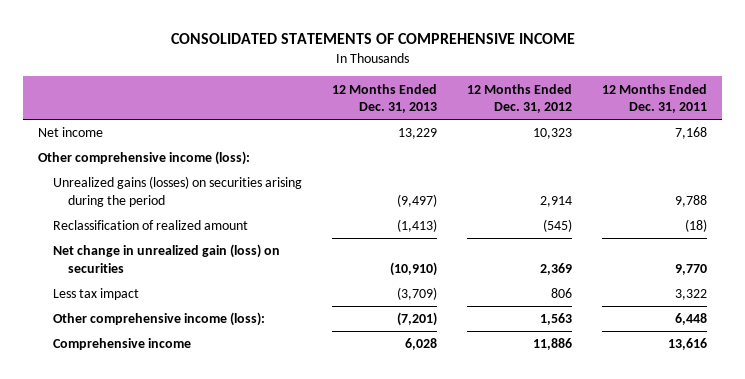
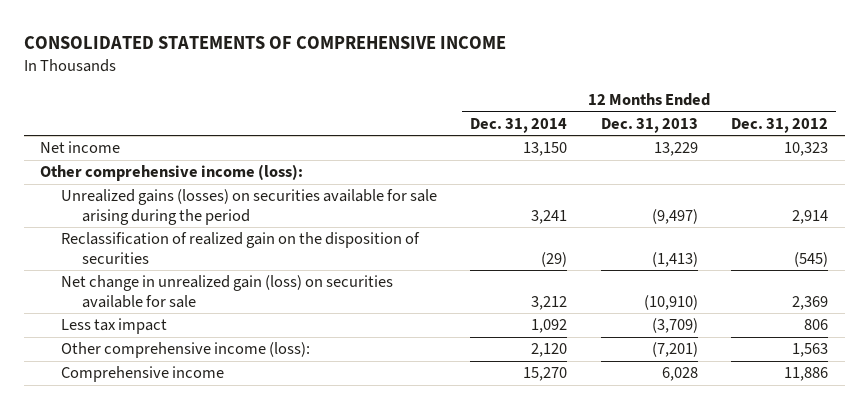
[602,83,708,114] 12 Months Ended Dec. 31, 2011 -> none
none -> [470,117,568,133] Dec. 31, 2014
[53,176,303,207] Unrealized gains (losses) on securities arising during the period -> [61,189,438,225] Unrealized gains (losses) on securities available for sale arising during the period
[53,220,249,231] Reclassification of realized amount -> [61,232,421,264] Reclassification of realized gain on the disposition of securities
[53,244,281,273] Net change in unrealized gain (loss) on securities -> [61,275,394,308] Net change in unrealized gain (loss) on securities available for sale

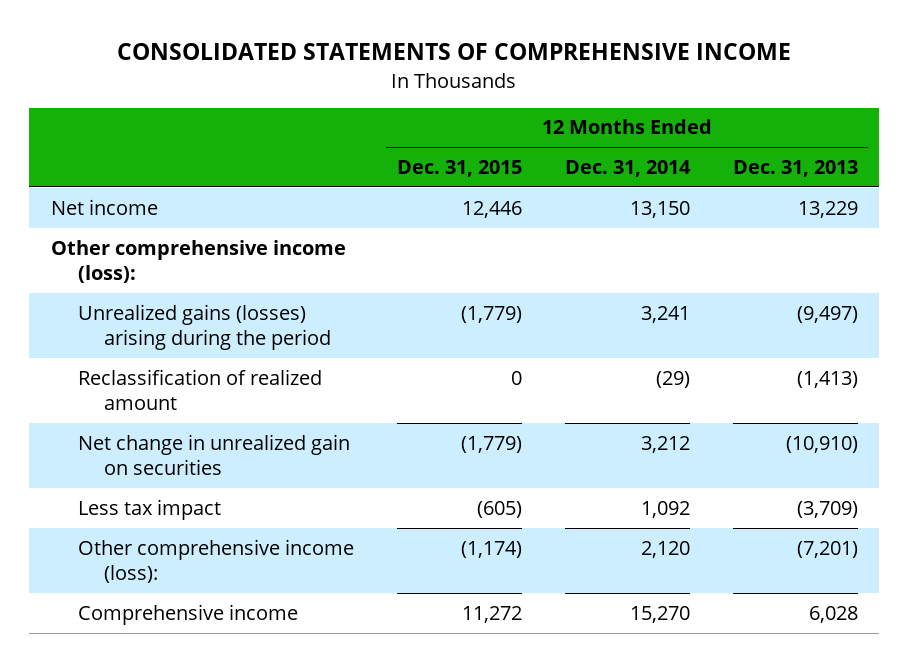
[731,117,829,133] Dec. 31, 2012 -> none
none -> [396,160,522,178] Dec. 31, 2015
[61,189,438,225] Unrealized gains (losses) on securities available for sale arising during the period -> [77,303,332,350] Unrealized gains (losses) arising during the period
[61,232,421,264] Reclassification of realized gain on the disposition of securities -> [77,368,322,410] Reclassification of realized amount
[61,275,394,308] Net change in unrealized gain (loss) on securities available for sale -> [77,433,350,475] Net change in unrealized gain on securities

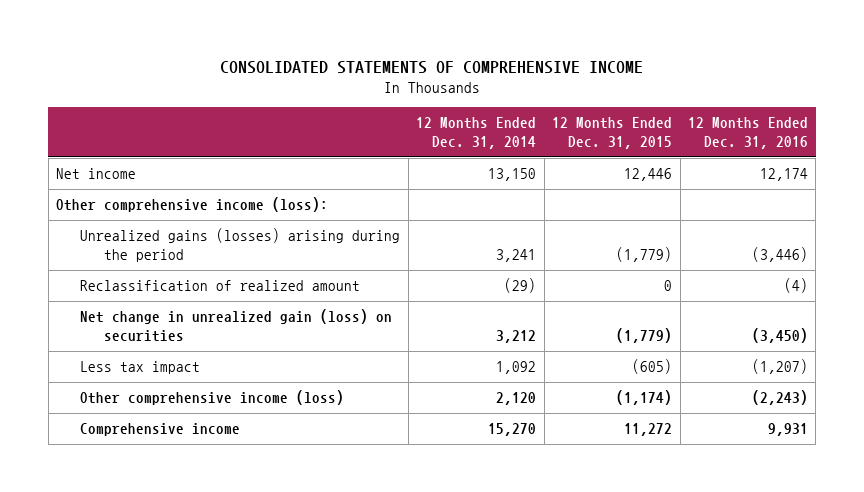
[732,160,858,178] Dec. 31, 2013 -> none
none -> [688,117,809,150] 12 Months Ended Dec. 31, 2016
[77,433,350,475] Net change in unrealized gain on securities -> [80,309,393,343] Net change in unrealized gain (loss) on securities
[77,538,354,583] Other comprehensive income (loss): -> [80,390,345,406] Other comprehensive income (loss)

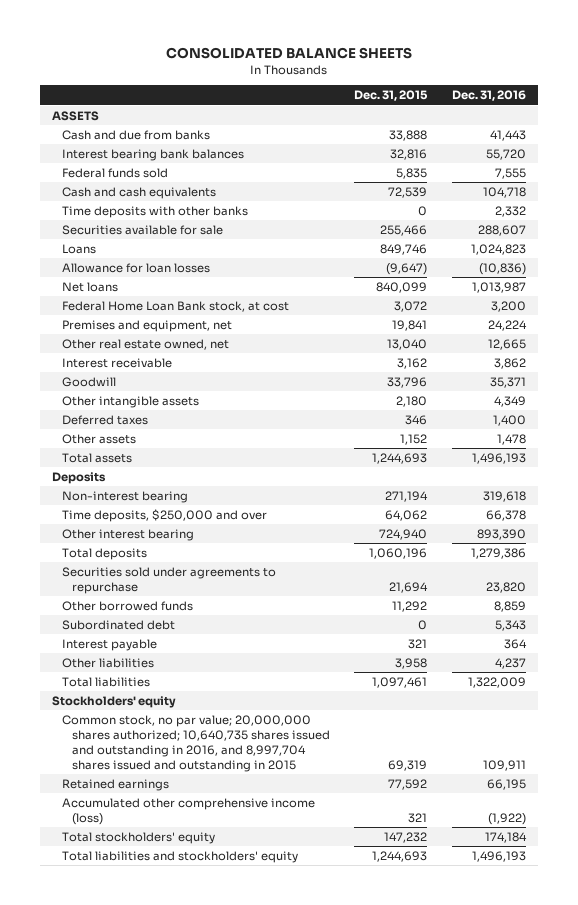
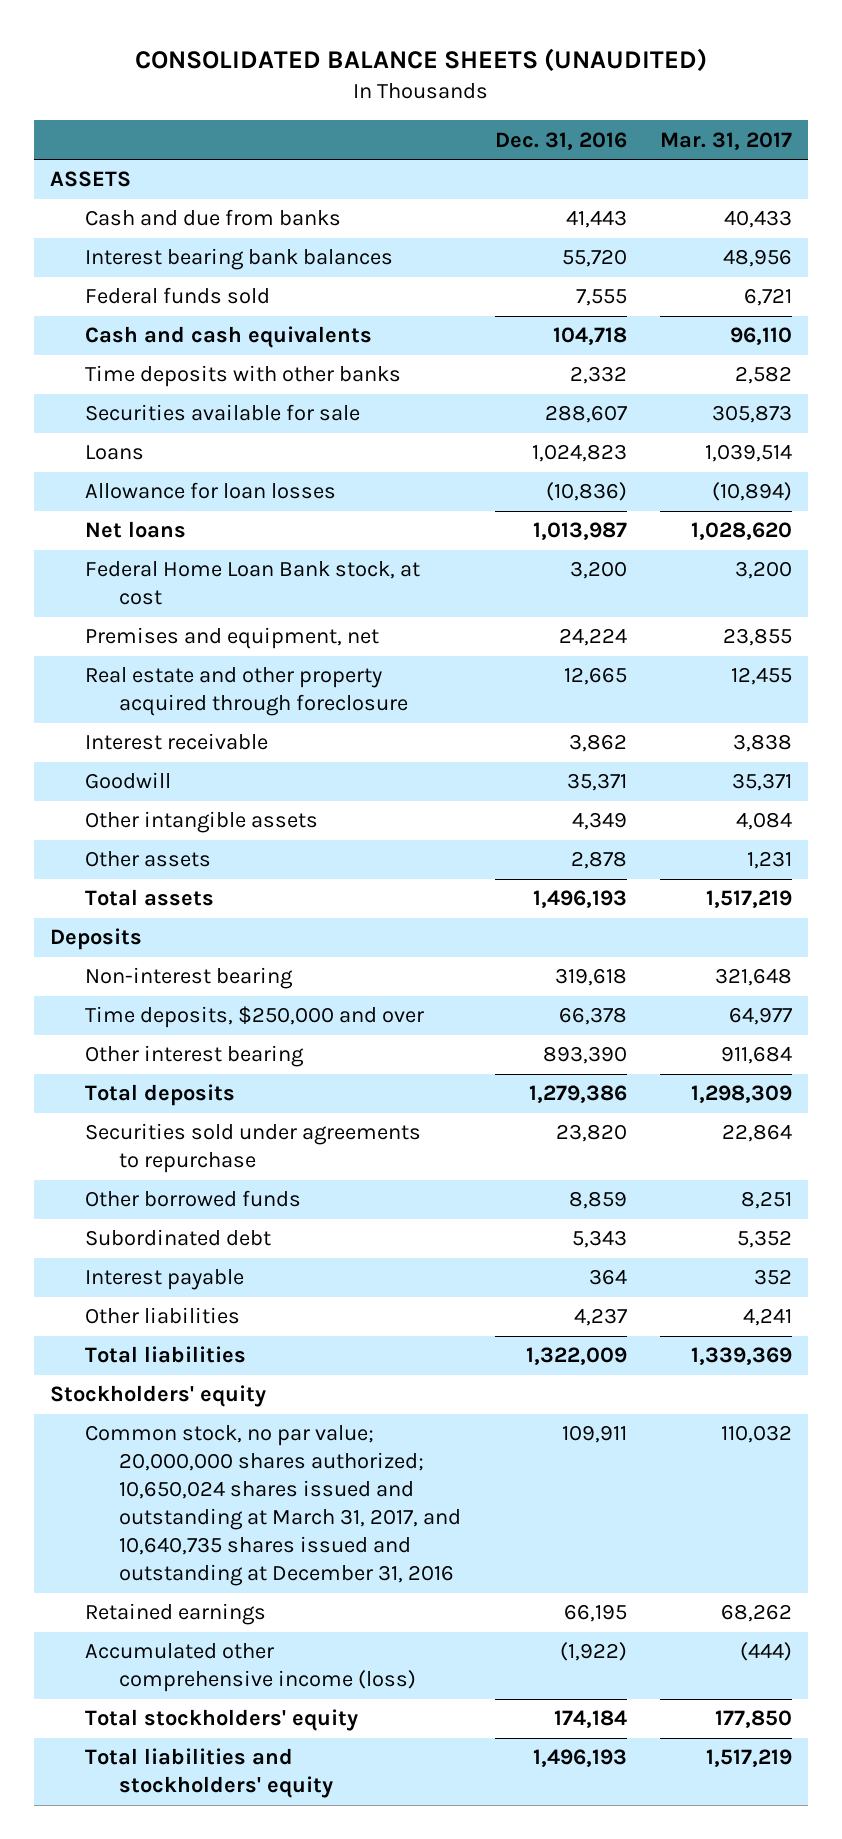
[165,47,412,60] CONSOLIDATED BALANCE SHEETS -> [135,48,708,73] CONSOLIDATED BALANCE SHEETS (UNAUDITED)
[354,90,429,102] Dec. 31, 2015 -> none
none -> [659,131,792,150] Mar. 31, 2017
[61,338,229,350] Other real estate owned, net -> [84,667,409,717] Real estate and other property acquired through foreclosure
[61,414,148,425] Deferred taxes -> none
[496,433,526,445] 1,478 -> [570,851,627,870] 2,878
[61,714,330,772] Common stock, no par value; 20,000,000 shares authorized; 10,640,735 shares issued and outstanding in 2016, and 8,997,704 shares issued and outstanding in 2015 -> [84,1425,462,1587] Common stock, no par value; 20,000,000 shares authorized; 10,650,024 shares issued and outstanding at March 31, 2017, and 10,640,735 shares issued and outstanding at December 31, 2016

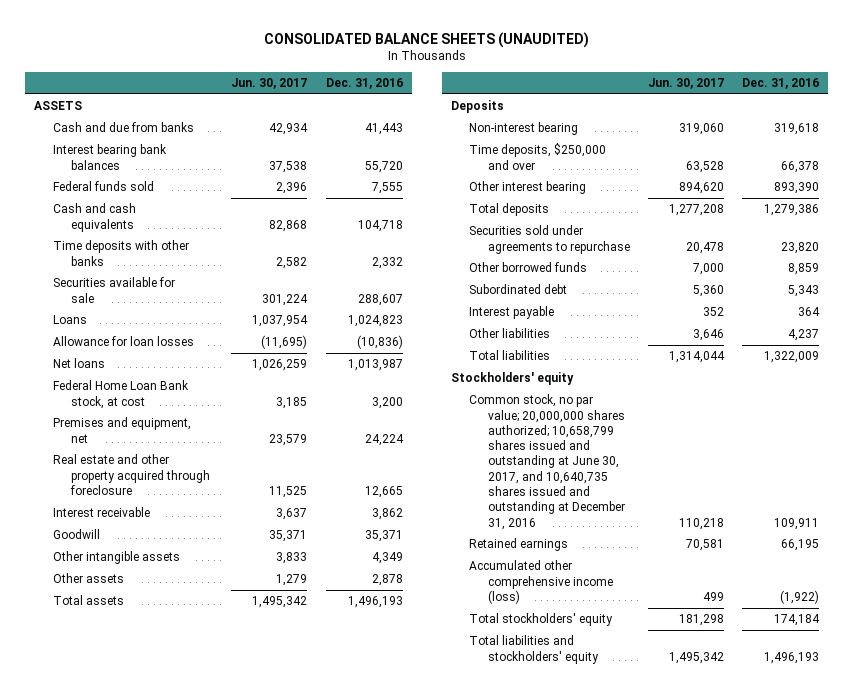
[659,131,792,150] Mar. 31, 2017 -> none
none -> [231,78,308,90] Jun. 30, 2017
[84,1425,462,1587] Common stock, no par value; 20,000,000 shares authorized; 10,650,024 shares issued and outstanding at March 31, 2017, and 10,640,735 shares issued and outstanding at December 31, 2016 -> [469,394,625,530] Common stock, no par value; 20,000,000 shares authorized; 10,658,799 shares issued and outstanding at June 30, 2017, and 10,640,735 shares issued and outstanding at December 31, 2016

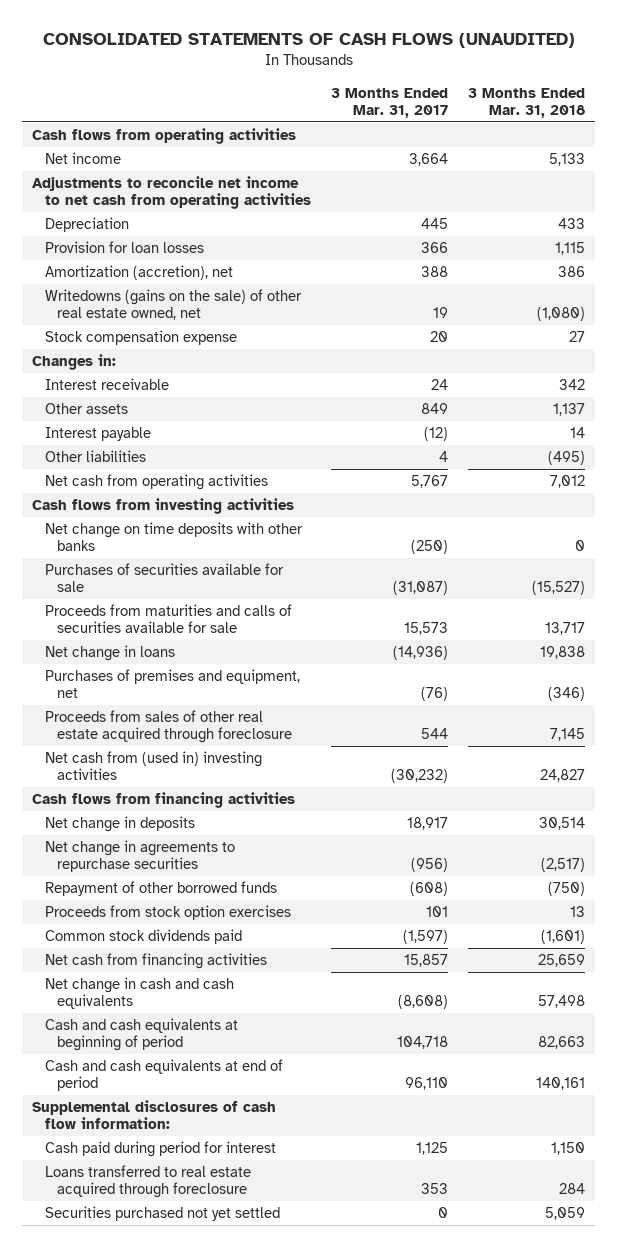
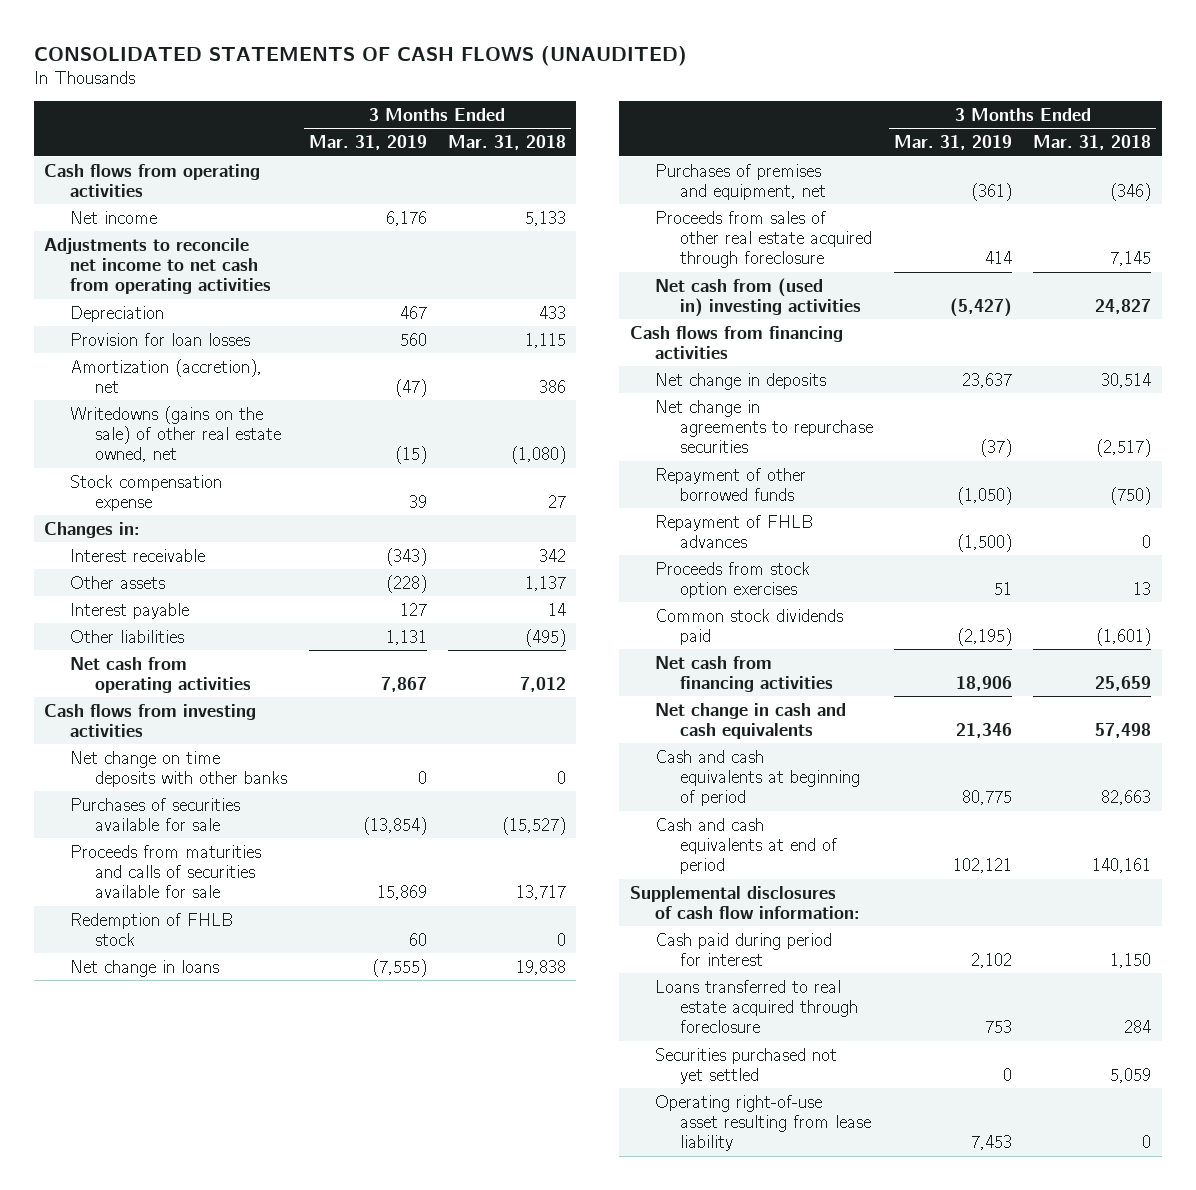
[330,87,448,118] 3 Months Ended Mar. 31, 2017 -> none
none -> [308,135,427,151] Mar. 31, 2019
none -> [69,912,233,946] Redemption of FHLB stock
none -> [655,514,814,548] Repayment of FHLB advances
none -> [655,1094,872,1152] Operating right-of-use asset resulting from lease liability

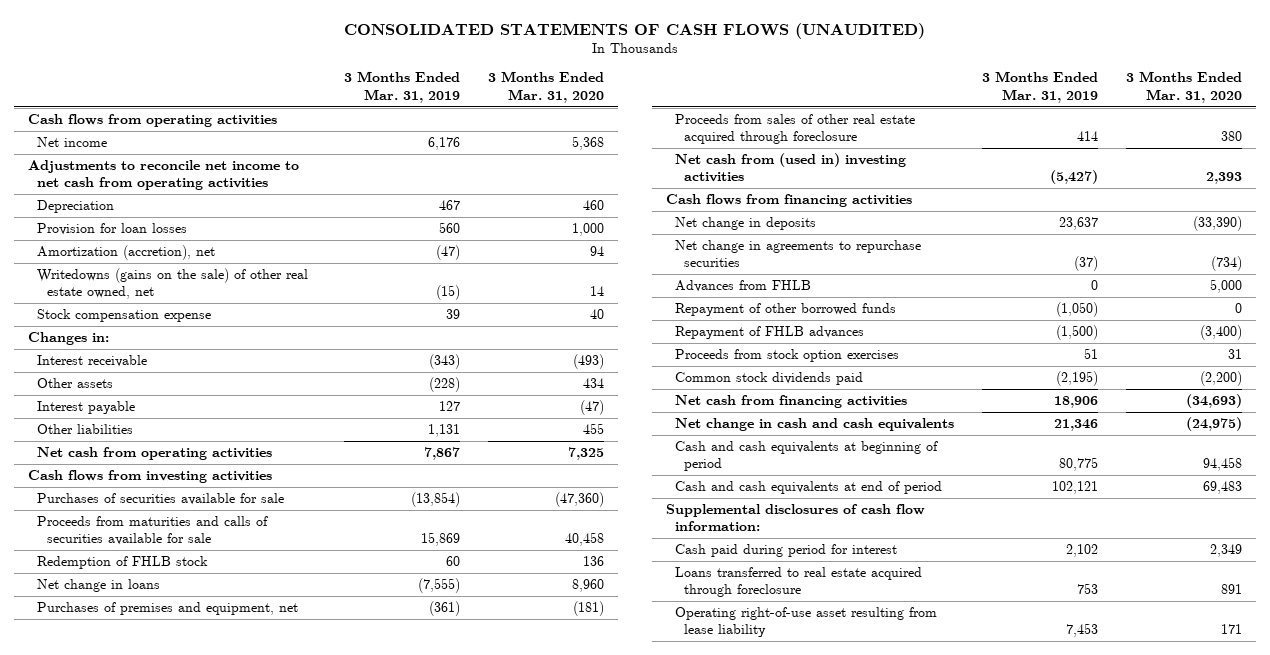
[447,135,566,151] Mar. 31, 2018 -> none
none -> [488,71,605,103] 3 Months Ended Mar. 31, 2020
[69,750,287,787] Net change on time deposits with other banks -> none
none -> [674,280,811,293] Advances from FHLB
[655,1047,838,1084] Securities purchased not yet settled -> none

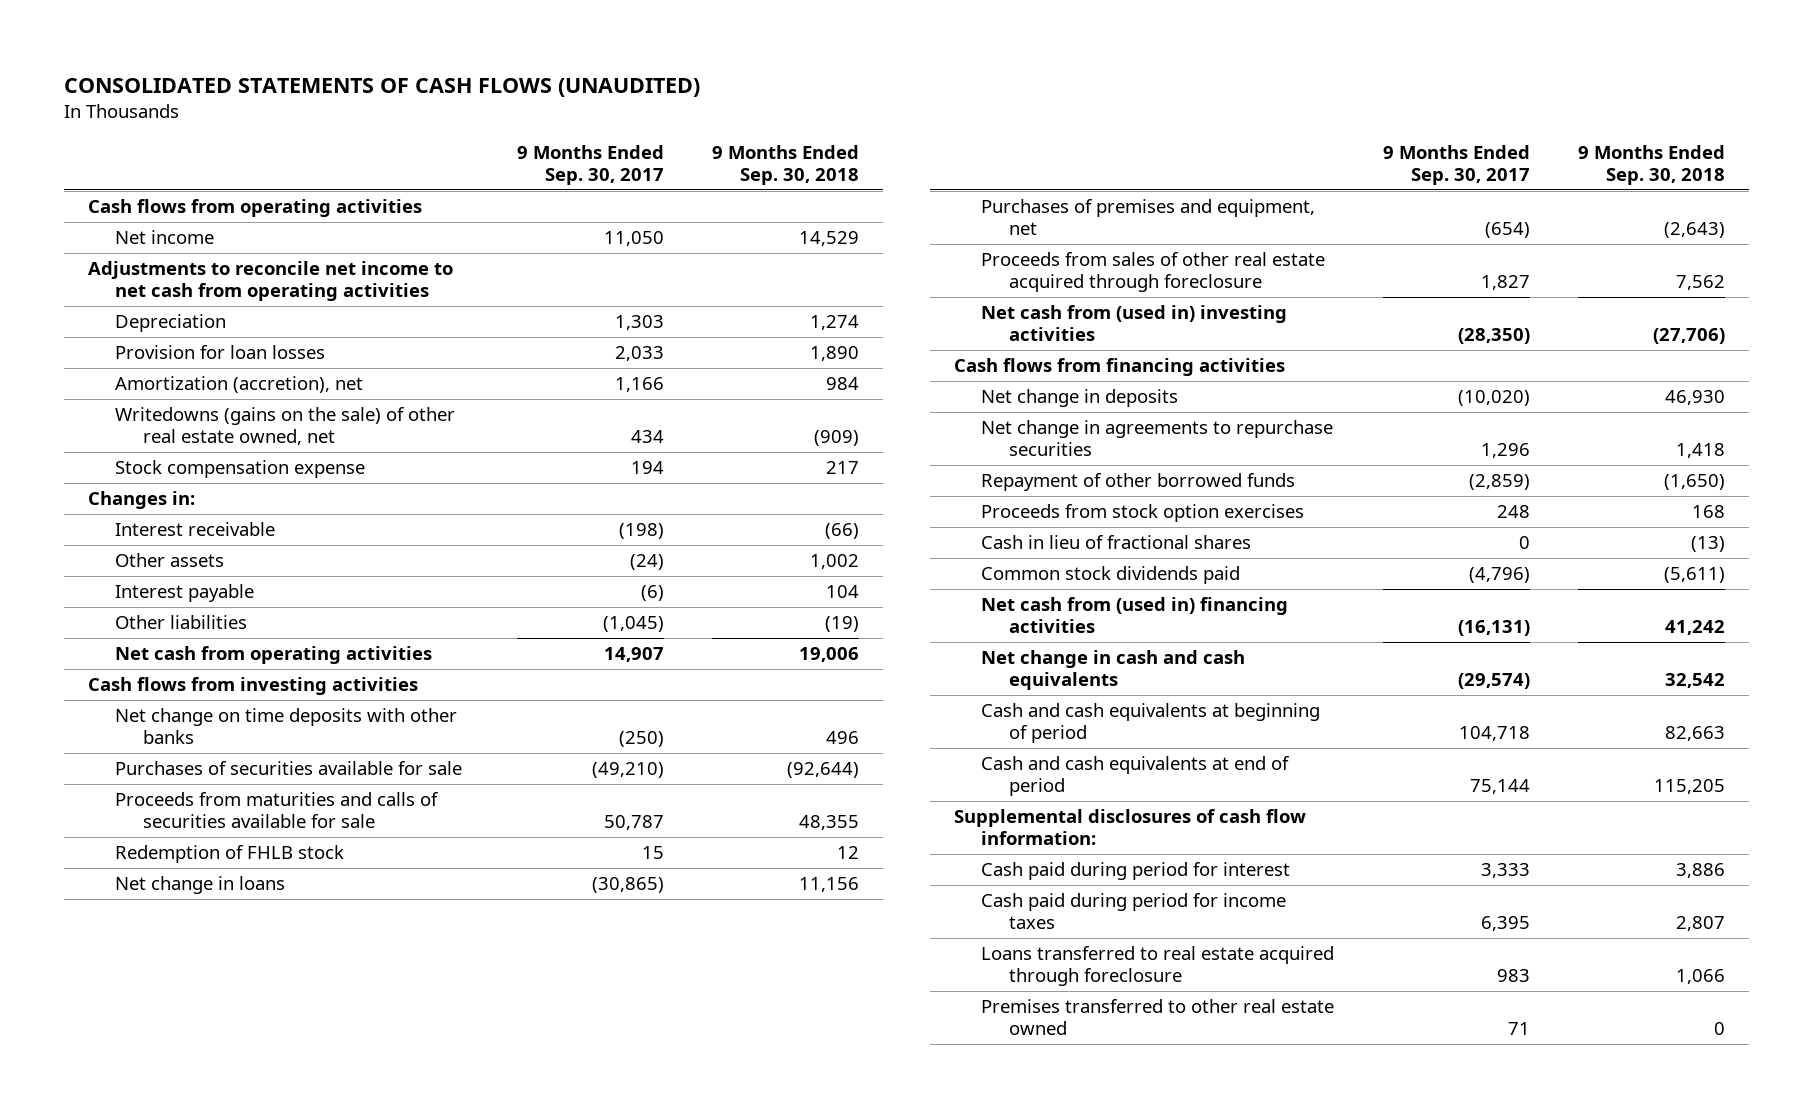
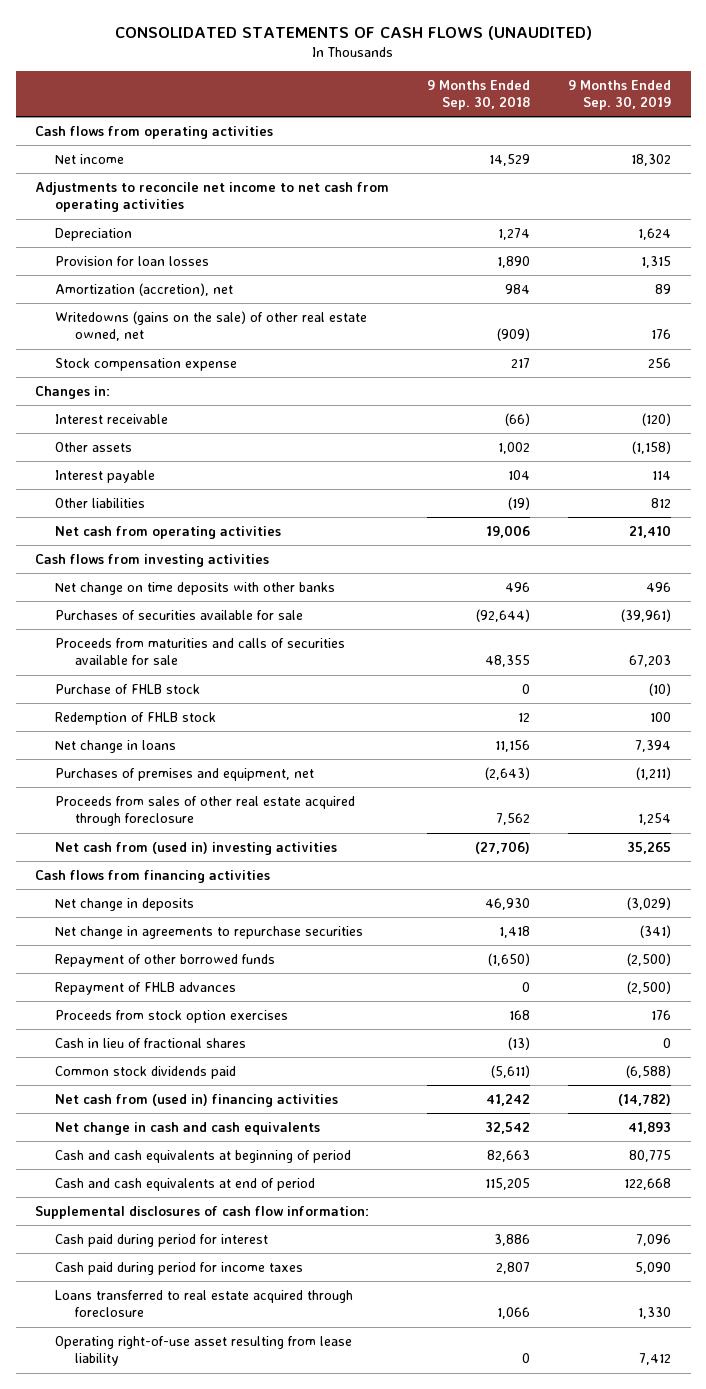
[516,144,664,185] 9 Months Ended Sep. 30, 2017 -> none
none -> [568,79,672,111] 9 Months Ended Sep. 30, 2019
none -> [54,683,200,694] Purchase of FHLB stock
none -> [54,981,236,995] Repayment of FHLB advances
[981,999,1335,1036] Premises transferred to other real estate owned -> none
none -> [54,1335,352,1367] Operating right-of-use asset resulting from lease liability

